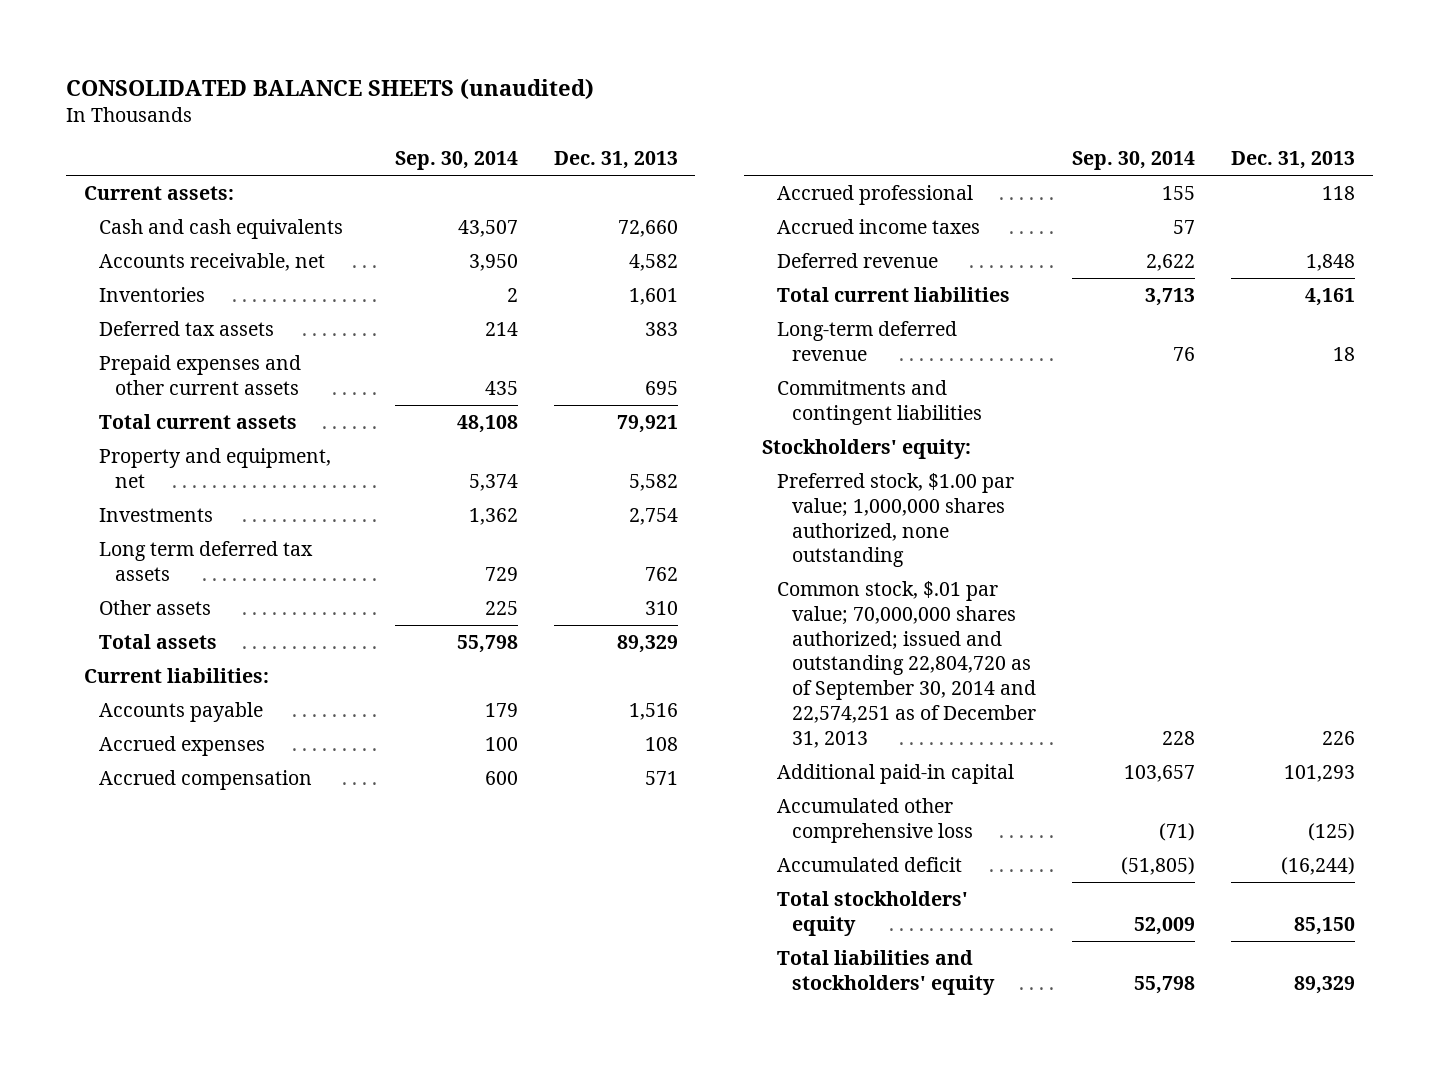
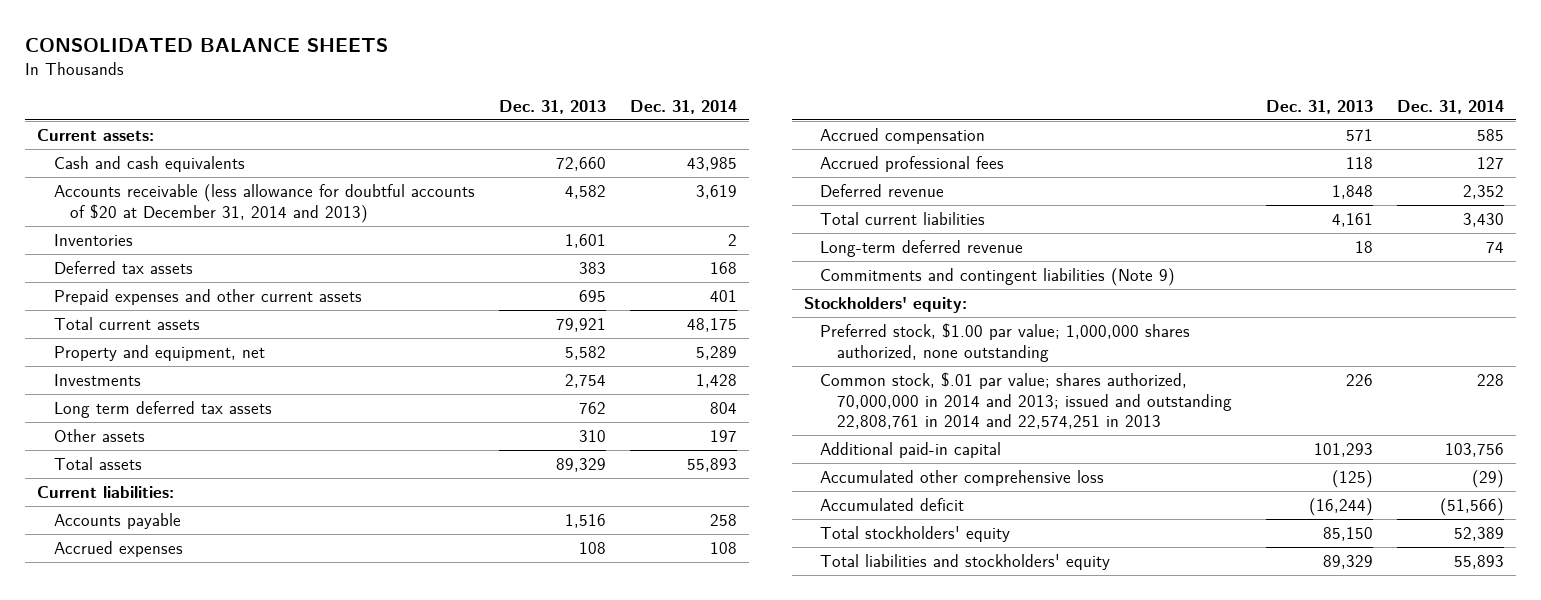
[66,78,595,100] CONSOLIDATED BALANCE SHEETS (unaudited) -> [25,37,389,52] CONSOLIDATED BALANCE SHEETS
[394,151,518,171] Sep. 30, 2014 -> none
none -> [629,99,737,114] Dec. 31, 2014
[99,252,326,271] Accounts receivable, net -> [53,184,475,223] Accounts receivable (less allowance for doubtful accounts of $20 at December 31, 2014 and 2013)
[776,218,980,234] Accrued income taxes -> none
[776,184,973,205] Accrued professional -> [820,156,1005,173] Accrued professional fees
[776,379,983,425] Commitments and contingent liabilities -> [820,268,1176,287] Commitments and contingent liabilities (Note 9)
[776,580,1037,748] Common stock, $.01 par value; 70,000,000 shares authorized; issued and outstanding 22,804,720 as of September 30, 2014 and 22,574,251 as of December 31, 2013 -> [820,372,1232,430] Common stock, $.01 par value; shares authorized, 70,000,000 in 2014 and 2013; issued and outstanding 22,808,761 in 2014 and 22,574,251 in 2013

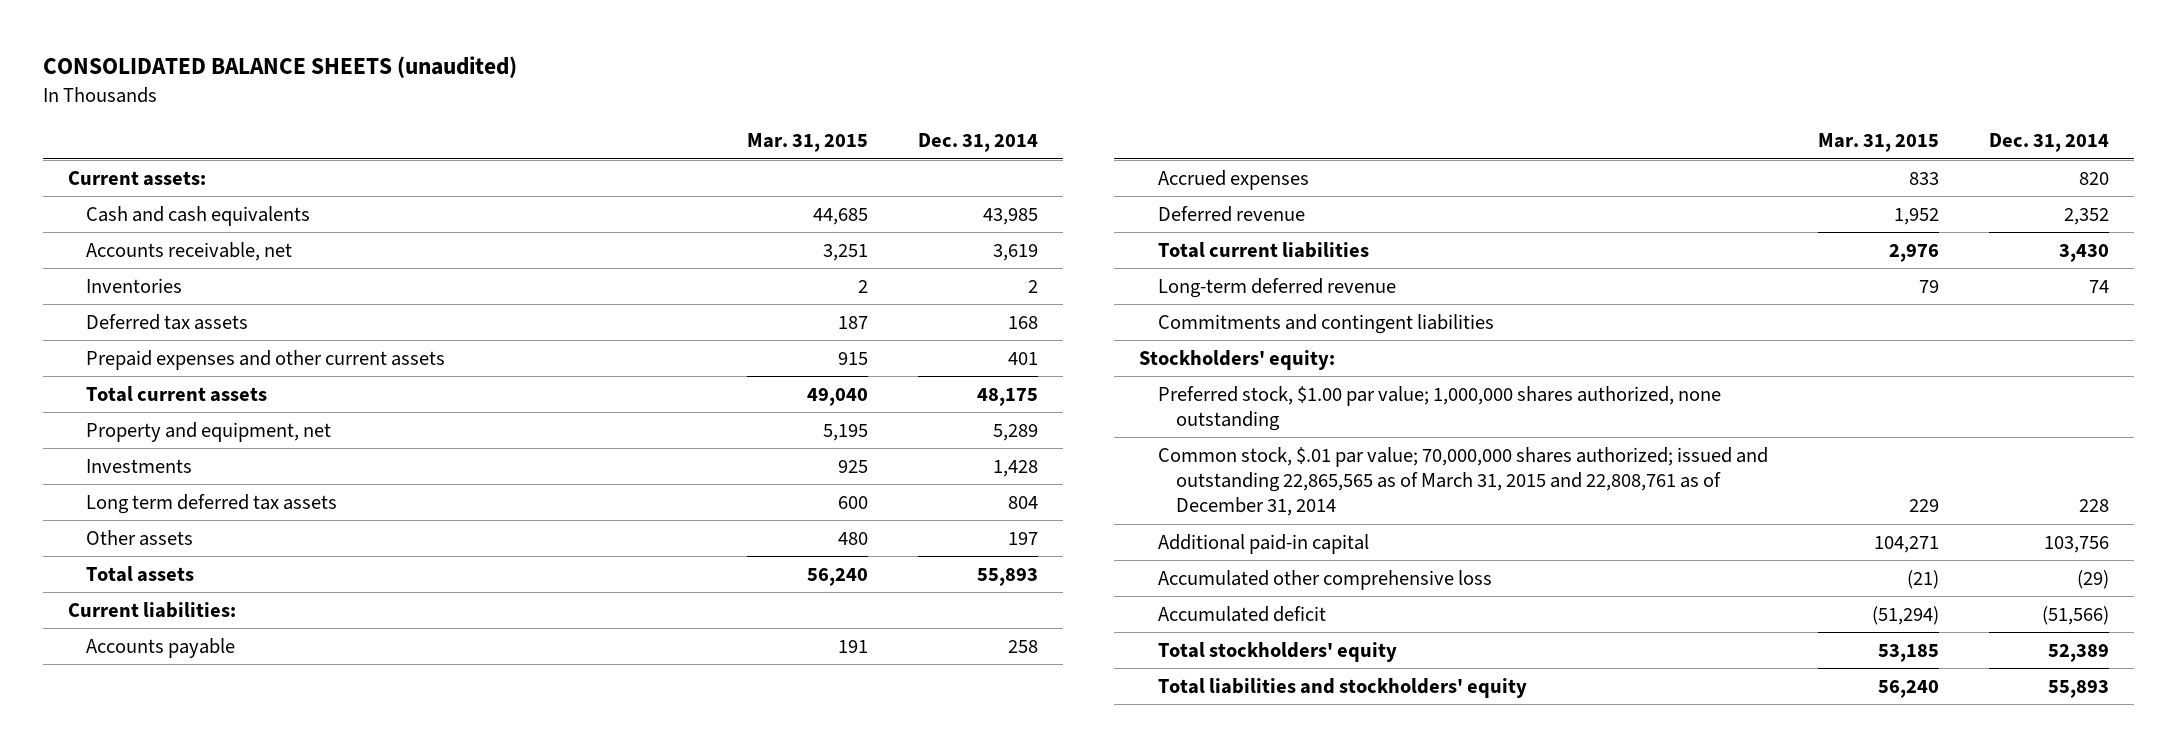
[25,37,389,52] CONSOLIDATED BALANCE SHEETS -> [42,56,517,79] CONSOLIDATED BALANCE SHEETS (unaudited)
[498,99,606,114] Dec. 31, 2013 -> none
none -> [746,133,868,153] Mar. 31, 2015
[53,184,475,223] Accounts receivable (less allowance for doubtful accounts of $20 at December 31, 2014 and 2013) -> [86,241,293,261] Accounts receivable, net
[820,128,986,145] Accrued compensation -> none
[820,156,1005,173] Accrued professional fees -> none
[709,542,737,555] 108 -> [2078,171,2109,185] 820
[820,268,1176,287] Commitments and contingent liabilities (Note 9) -> [1157,313,1494,334] Commitments and contingent liabilities
[820,372,1232,430] Common stock, $.01 par value; shares authorized, 70,000,000 in 2014 and 2013; issued and outstanding 22,808,761 in 2014 and 22,574,251 in 2013 -> [1157,446,1768,517] Common stock, $.01 par value; 70,000,000 shares authorized; issued and outstanding 22,865,565 as of March 31, 2015 and 22,808,761 as of December 31, 2014

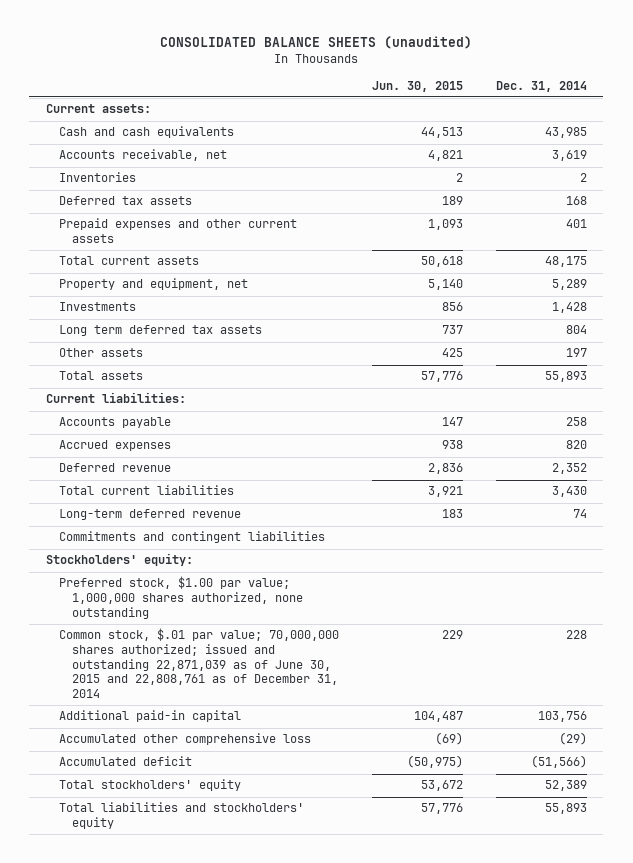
[746,133,868,153] Mar. 31, 2015 -> none
none -> [372,80,464,92] Jun. 30, 2015
[1157,446,1768,517] Common stock, $.01 par value; 70,000,000 shares authorized; issued and outstanding 22,865,565 as of March 31, 2015 and 22,808,761 as of December 31, 2014 -> [59,628,340,698] Common stock, $.01 par value; 70,000,000 shares authorized; issued and outstanding 22,871,039 as of June 30, 2015 and 22,808,761 as of December 31, 2014

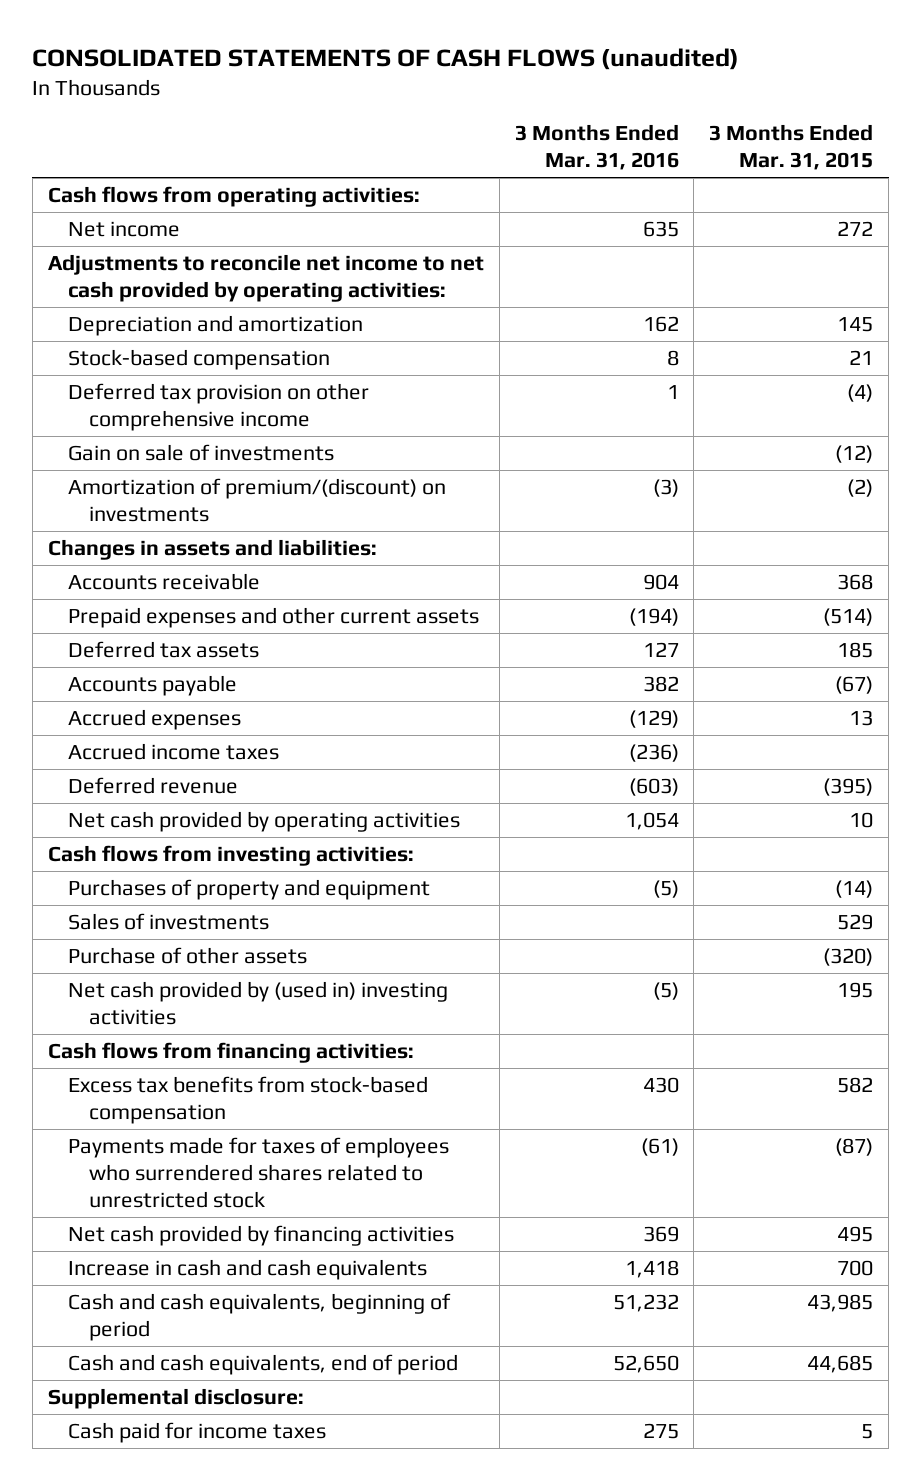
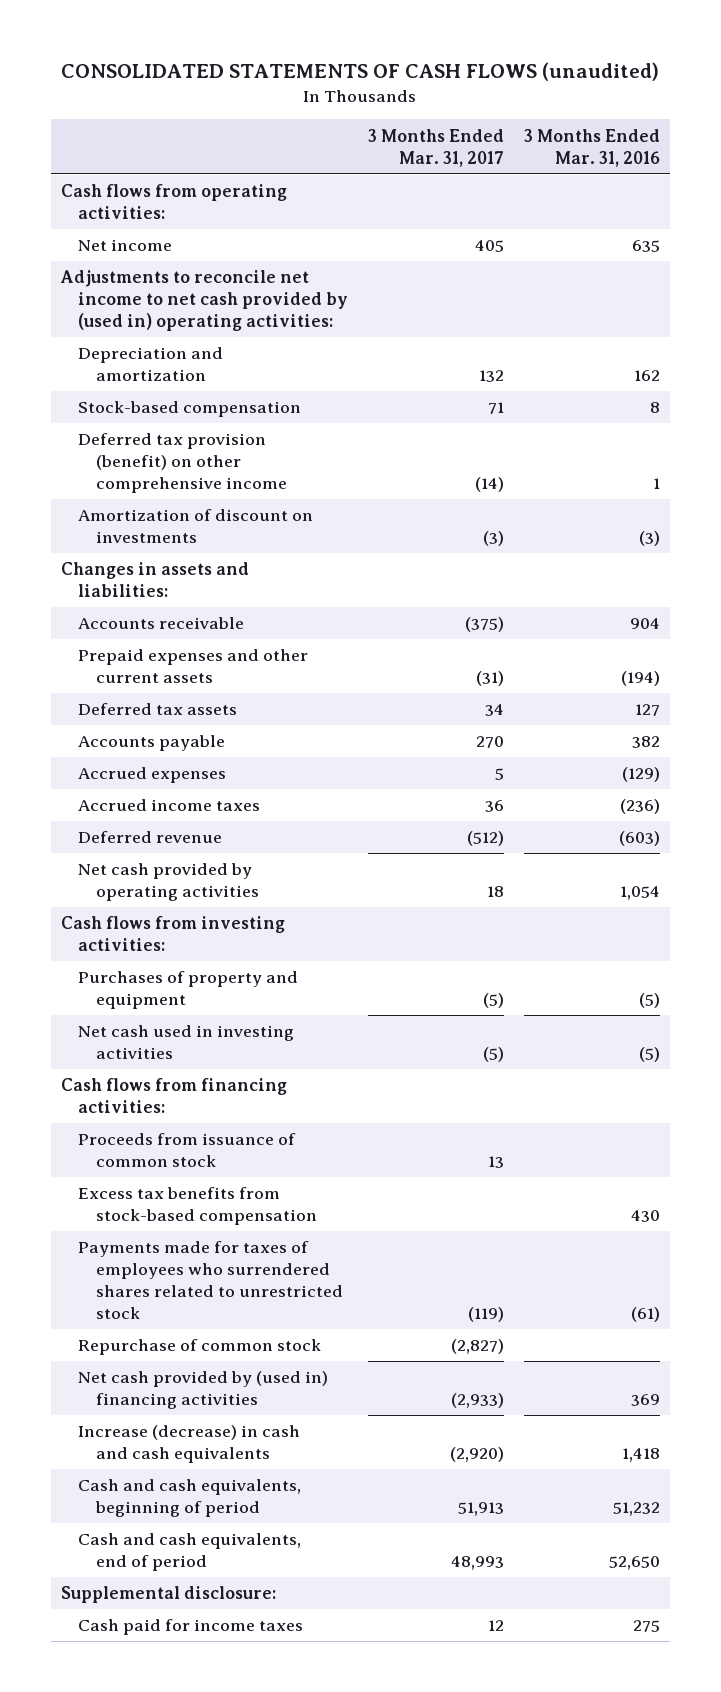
[709,124,874,171] 3 Months Ended Mar. 31, 2015 -> none
none -> [368,128,505,167] 3 Months Ended Mar. 31, 2017
[47,253,484,302] Adjustments to reconcile net income to net cash provided by operating activities: -> [59,270,349,332] Adjustments to reconcile net income to net cash provided by (used in) operating activities:
[68,443,335,461] Gain on sale of investments -> none
[68,382,370,431] Deferred tax provision on other comprehensive income -> [78,433,288,494] Deferred tax provision (benefit) on other comprehensive income
[68,477,447,522] Amortization of premium/(discount) on investments -> [78,509,314,544] Amortization of discount on investments
[68,912,270,930] Sales of investments -> none
[68,946,308,964] Purchase of other assets -> none
[68,980,449,1025] Net cash provided by (used in) investing activities -> [78,1025,295,1060] Net cash used in investing activities
none -> [78,1133,297,1168] Proceeds from issuance of common stock
none -> [78,1339,322,1356] Repurchase of common stock
[68,1224,455,1246] Net cash provided by financing activities -> [78,1371,329,1410] Net cash provided by (used in) financing activities
[68,1258,428,1280] Increase in cash and cash equivalents -> [78,1425,301,1464] Increase (decrease) in cash and cash equivalents

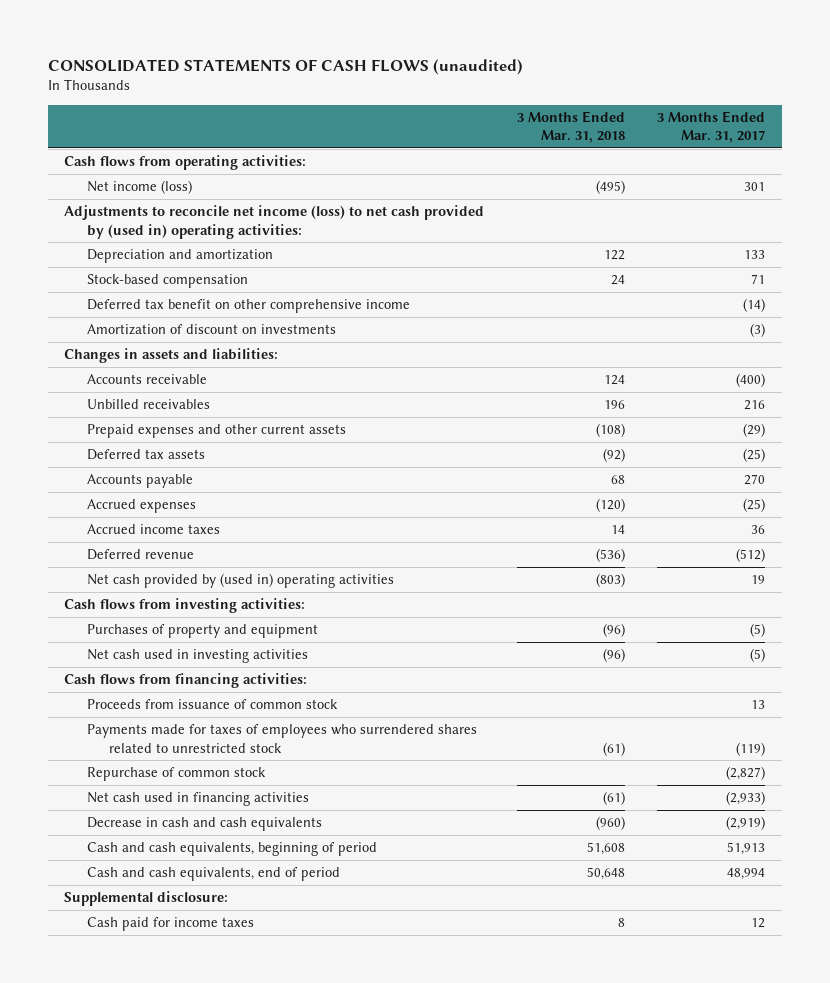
[524,128,661,167] 3 Months Ended Mar. 31, 2016 -> none
none -> [516,110,625,144] 3 Months Ended Mar. 31, 2018
[78,239,173,252] Net income -> [86,180,192,195] Net income (loss)
[475,240,505,253] 405 -> [744,182,766,192] 301
[59,270,349,332] Adjustments to reconcile net income to net cash provided by (used in) operating activities: -> [64,205,485,239] Adjustments to reconcile net income (loss) to net cash provided by (used in) operating activities:
[479,370,505,383] 132 -> [744,250,766,260] 133
[78,433,288,494] Deferred tax provision (benefit) on other comprehensive income -> [86,299,410,314] Deferred tax benefit on other comprehensive income
[465,617,505,633] (375) -> [736,373,766,388] (400)
none -> [86,399,210,410] Unbilled receivables
[476,671,505,687] (31) -> [743,423,766,438] (29)
[485,704,505,717] 34 -> [743,448,766,463] (25)
[495,768,505,781] 5 -> [743,498,766,513] (25)
[78,863,260,902] Net cash provided by operating activities -> [86,573,394,589] Net cash provided by (used in) operating activities
[487,886,505,898] 18 -> [751,575,766,585] 19
[78,1187,318,1226] Excess tax benefits from stock-based compensation -> none
[78,1371,329,1410] Net cash provided by (used in) financing activities -> [86,792,309,807] Net cash used in financing activities
[78,1425,301,1464] Increase (decrease) in cash and cash equivalents -> [86,817,322,832] Decrease in cash and cash equivalents
[450,1447,505,1463] (2,920) -> [726,816,766,831] (2,919)
[451,1556,505,1571] 48,993 -> [727,868,766,881] 48,994

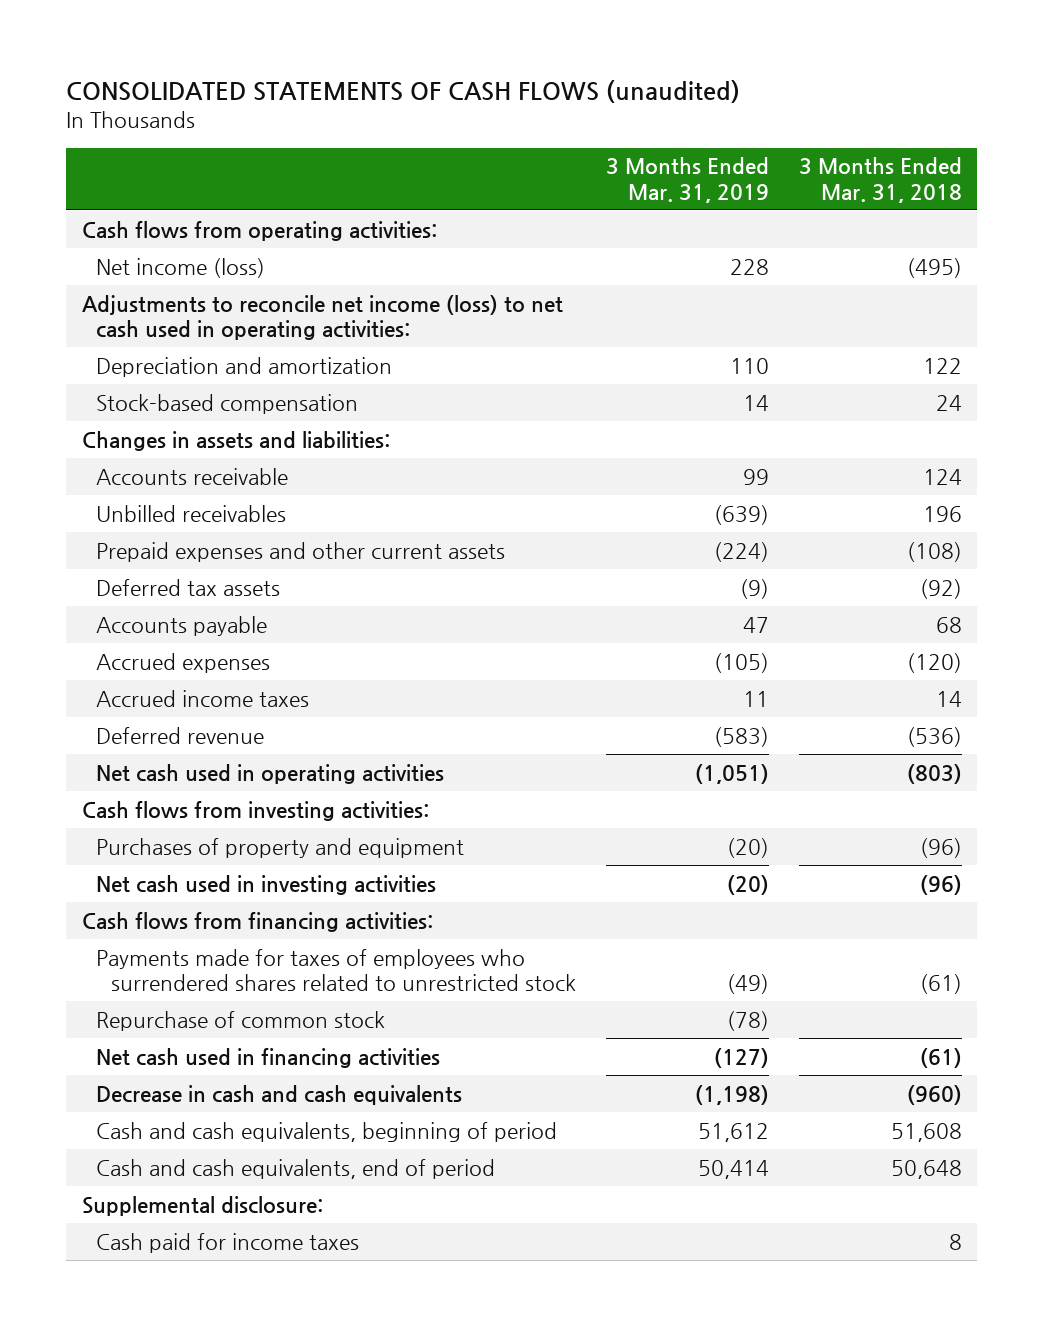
[657,110,766,144] 3 Months Ended Mar. 31, 2017 -> none
none -> [606,157,770,203] 3 Months Ended Mar. 31, 2019
[64,205,485,239] Adjustments to reconcile net income (loss) to net cash provided by (used in) operating activities: -> [81,294,563,341] Adjustments to reconcile net income (loss) to net cash used in operating activities:
[86,299,410,314] Deferred tax benefit on other comprehensive income -> none
[86,324,336,336] Amortization of discount on investments -> none
[86,573,394,589] Net cash provided by (used in) operating activities -> [96,763,445,784] Net cash used in operating activities
[86,699,338,710] Proceeds from issuance of common stock -> none

